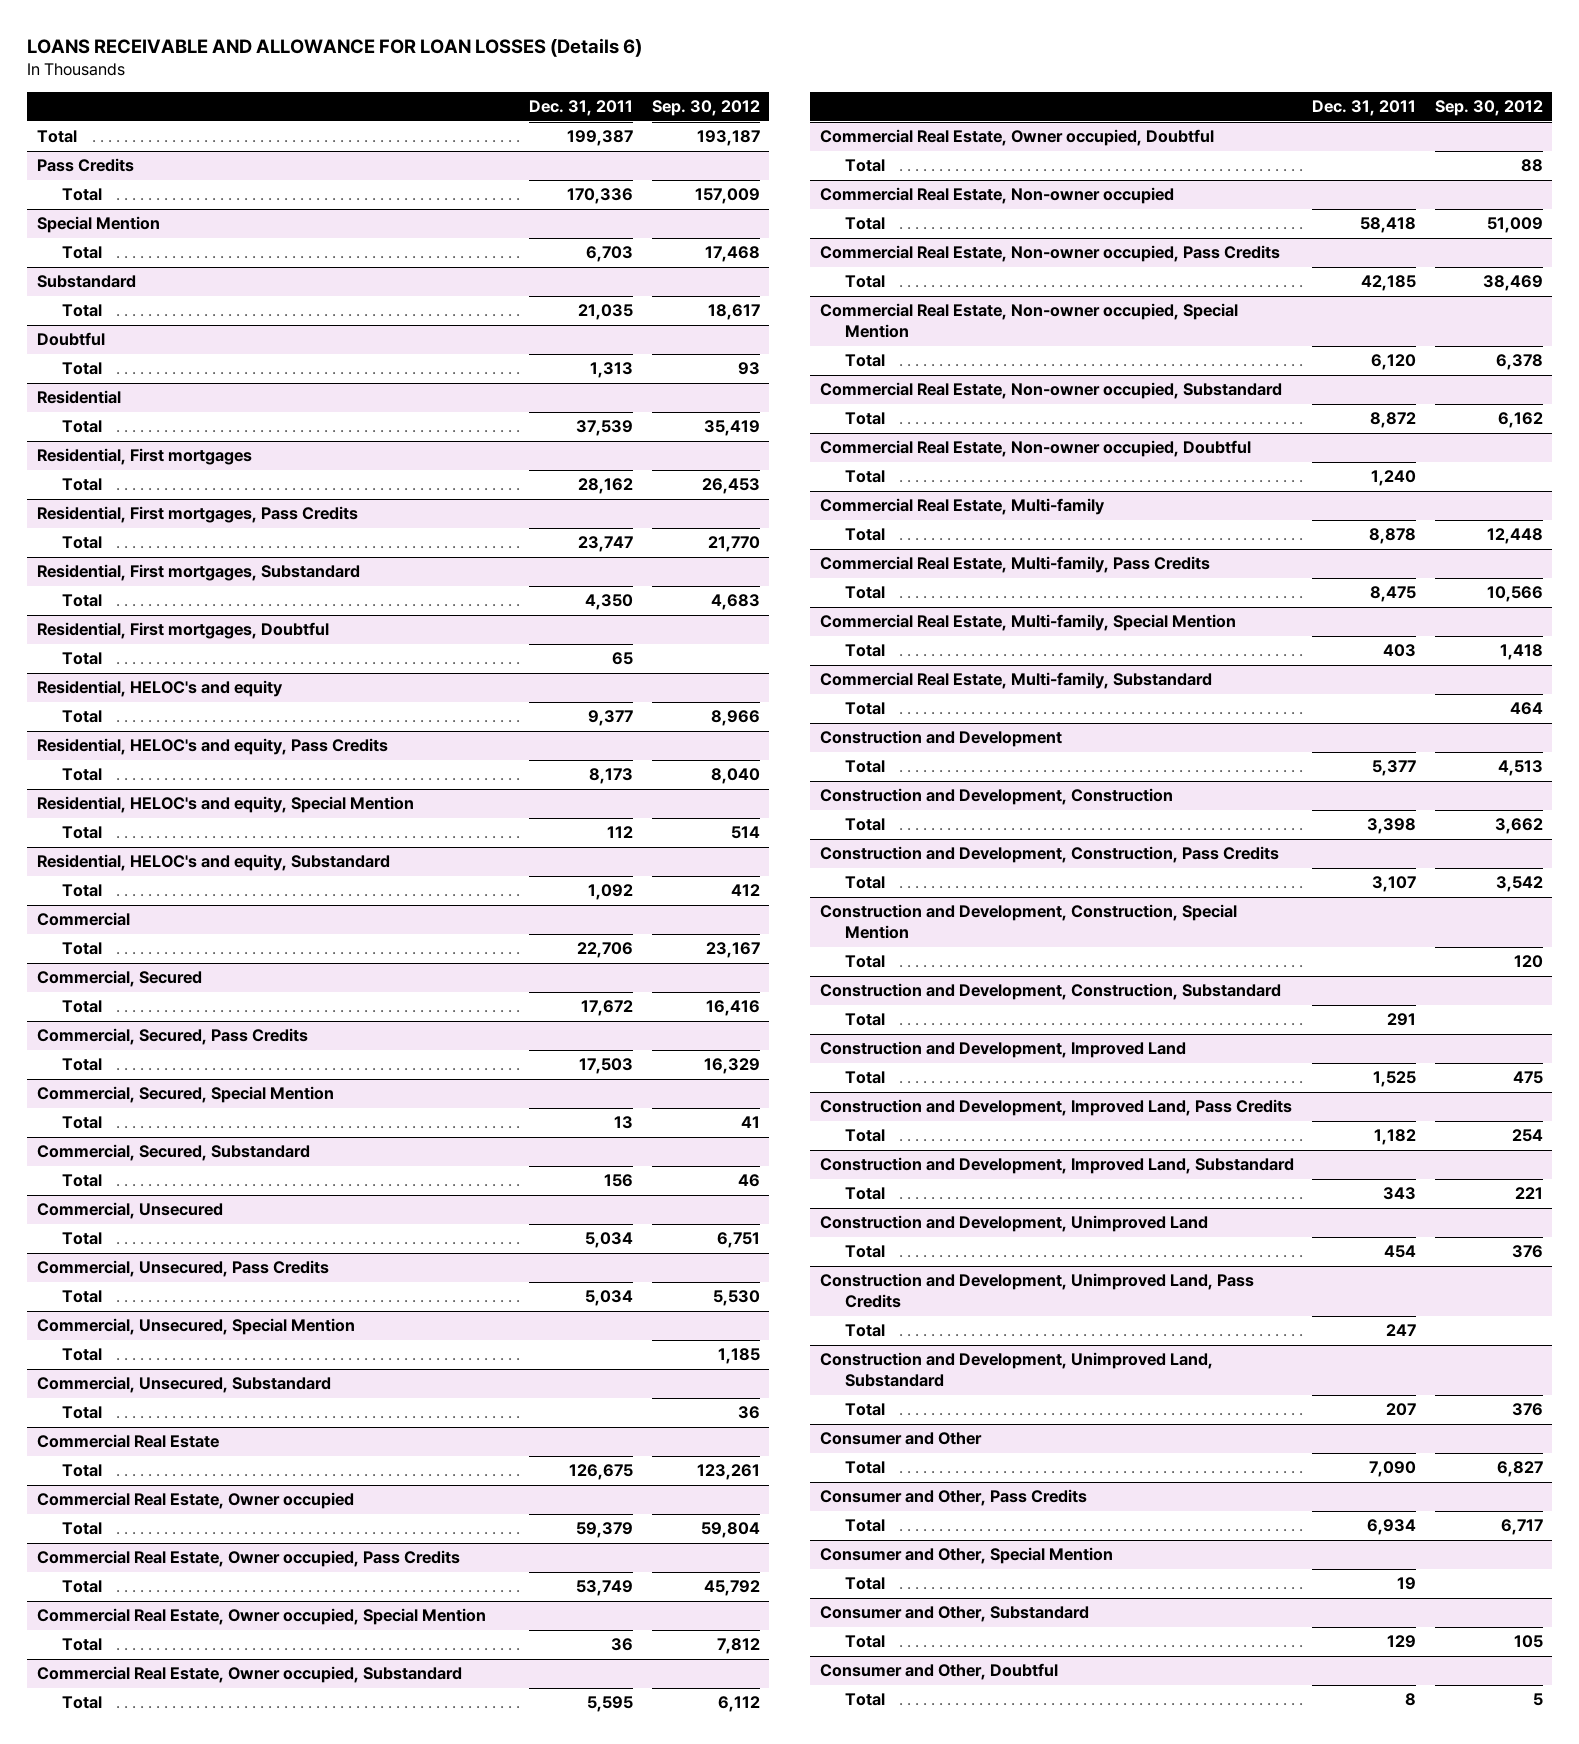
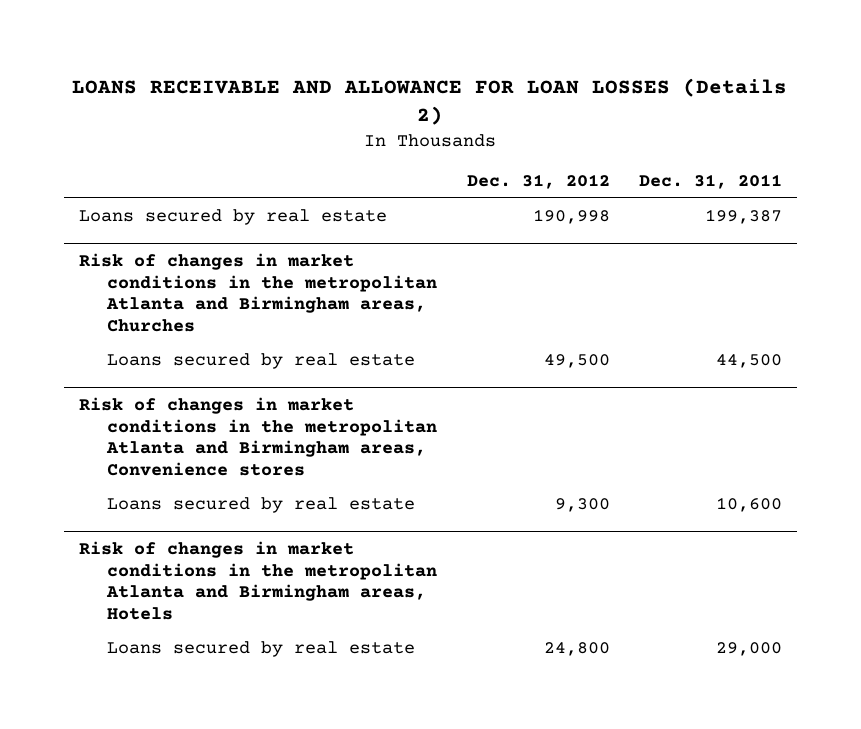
[27,38,643,58] LOANS RECEIVABLE AND ALLOWANCE FOR LOAN LOSSES (Details 6) -> [72,77,788,126] LOANS RECEIVABLE AND ALLOWANCE FOR LOAN LOSSES (Details 2)
[651,100,760,117] Sep. 30, 2012 -> none
none -> [466,174,610,190] Dec. 31, 2012
[36,158,134,173] Pass Credits -> none
[61,188,102,202] Total -> none
[36,216,160,234] Special Mention -> none
[61,246,102,260] Total -> none
[36,275,136,289] Substandard -> none
[61,304,102,318] Total -> none
[36,332,105,347] Doubtful -> none
[61,362,102,376] Total -> none
[36,390,121,405] Residential -> none
[61,420,102,434] Total -> none
[36,448,252,466] Residential, First mortgages -> none
[61,478,102,492] Total -> none
[36,506,358,524] Residential, First mortgages, Pass Credits -> none
[61,536,102,550] Total -> none
[36,564,360,582] Residential, First mortgages, Substandard -> none
[61,594,102,608] Total -> none
[36,622,329,640] Residential, First mortgages, Doubtful -> none
[61,652,102,666] Total -> none
[36,680,283,698] Residential, HELOC's and equity -> none
[61,710,102,724] Total -> none
[36,738,388,756] Residential, HELOC's and equity, Pass Credits -> none
[61,768,102,782] Total -> none
[36,796,414,814] Residential, HELOC's and equity, Special Mention -> none
[61,826,102,840] Total -> none
[36,854,390,872] Residential, HELOC's and equity, Substandard -> none
[61,884,102,898] Total -> none
[36,912,130,927] Commercial -> none
[61,942,102,956] Total -> none
[36,970,202,988] Commercial, Secured -> none
[61,1000,102,1014] Total -> none
[36,1028,308,1046] Commercial, Secured, Pass Credits -> none
[61,1058,102,1072] Total -> none
[36,1086,334,1104] Commercial, Secured, Special Mention -> none
[61,1116,102,1130] Total -> none
[36,1144,310,1162] Commercial, Secured, Substandard -> none
[61,1174,102,1188] Total -> none
[36,1202,223,1220] Commercial, Unsecured -> none
[61,1232,102,1246] Total -> none
[36,1260,329,1278] Commercial, Unsecured, Pass Credits -> none
[61,1290,102,1304] Total -> none
[36,1318,355,1336] Commercial, Unsecured, Special Mention -> none
[61,1348,102,1362] Total -> none
[36,1376,331,1394] Commercial, Unsecured, Substandard -> none
[61,1406,102,1420] Total -> none
[36,1434,219,1449] Commercial Real Estate -> none
[61,1464,102,1478] Total -> none
[36,1492,354,1510] Commercial Real Estate, Owner occupied -> none
[61,1522,102,1536] Total -> none
[36,1550,460,1568] Commercial Real Estate, Owner occupied, Pass Credits -> none
[61,1580,102,1594] Total -> none
[36,1608,486,1626] Commercial Real Estate, Owner occupied, Special Mention -> none
[61,1638,102,1652] Total -> none
[36,1666,462,1684] Commercial Real Estate, Owner occupied, Substandard -> none
[61,1696,102,1710] Total -> none
[819,129,1214,147] Commercial Real Estate, Owner occupied, Doubtful -> none
[844,159,885,173] Total -> none
[819,187,1174,205] Commercial Real Estate, Non-owner occupied -> none
[844,217,885,231] Total -> none
[819,245,1280,263] Commercial Real Estate, Non-owner occupied, Pass Credits -> none
[844,275,885,289] Total -> none
[819,303,1238,339] Commercial Real Estate, Non-owner occupied, Special Mention -> none
[844,354,885,368] Total -> none
[819,382,1282,400] Commercial Real Estate, Non-owner occupied, Substandard -> none
[844,412,885,426] Total -> none
[819,440,1251,458] Commercial Real Estate, Non-owner occupied, Doubtful -> none
[844,470,885,484] Total -> none
[819,498,1105,516] Commercial Real Estate, Multi-family -> none
[844,528,885,542] Total -> none
[819,556,1210,574] Commercial Real Estate, Multi-family, Pass Credits -> none
[844,586,885,600] Total -> none
[819,614,1236,632] Commercial Real Estate, Multi-family, Special Mention -> none
[844,644,885,658] Total -> none
[819,672,1212,690] Commercial Real Estate, Multi-family, Substandard -> none
[844,702,885,716] Total -> none
[819,730,1062,748] Construction and Development -> none
[844,760,885,774] Total -> none
[819,788,1173,806] Construction and Development, Construction -> none
[844,818,885,832] Total -> none
[819,846,1279,864] Construction and Development, Construction, Pass Credits -> none
[844,876,885,890] Total -> none
[819,904,1237,940] Construction and Development, Construction, Special Mention -> none
[844,955,885,969] Total -> none
[819,983,1281,1001] Construction and Development, Construction, Substandard -> none
[844,1013,885,1027] Total -> none
[819,1041,1186,1059] Construction and Development, Improved Land -> none
[844,1071,885,1085] Total -> none
[819,1099,1292,1117] Construction and Development, Improved Land, Pass Credits -> none
[844,1129,885,1143] Total -> none
[819,1157,1294,1175] Construction and Development, Improved Land, Substandard -> none
[844,1187,885,1201] Total -> none
[819,1215,1208,1233] Construction and Development, Unimproved Land -> none
[844,1245,885,1259] Total -> none
[819,1273,1254,1309] Construction and Development, Unimproved Land, Pass Credits -> none
[844,1324,885,1338] Total -> none
[819,1352,1213,1388] Construction and Development, Unimproved Land, Substandard -> none
[844,1403,885,1417] Total -> none
[819,1432,982,1446] Consumer and Other -> none
[844,1461,885,1475] Total -> none
[819,1489,1087,1507] Consumer and Other, Pass Credits -> none
[844,1519,885,1533] Total -> none
[819,1547,1113,1565] Consumer and Other, Special Mention -> none
[844,1577,885,1591] Total -> none
[819,1606,1089,1623] Consumer and Other, Substandard -> none
[844,1635,885,1649] Total -> none
[819,1663,1058,1681] Consumer and Other, Doubtful -> none
[844,1693,885,1707] Total -> none
[36,130,77,144] Total -> [78,209,387,226] Loans secured by real estate
none -> [78,253,437,333] Risk of changes in market conditions in the metropolitan Atlanta and Birmingham areas, Churches
none -> [106,353,415,370] Loans secured by real estate
none -> [78,397,437,477] Risk of changes in market conditions in the metropolitan Atlanta and Birmingham areas, Convenience stores
none -> [106,497,415,514] Loans secured by real estate
none -> [78,541,437,621] Risk of changes in market conditions in the metropolitan Atlanta and Birmingham areas, Hotels
none -> [106,641,415,658] Loans secured by real estate

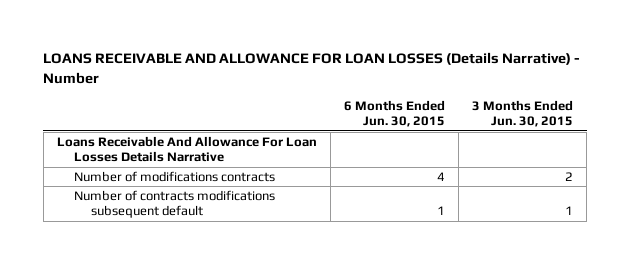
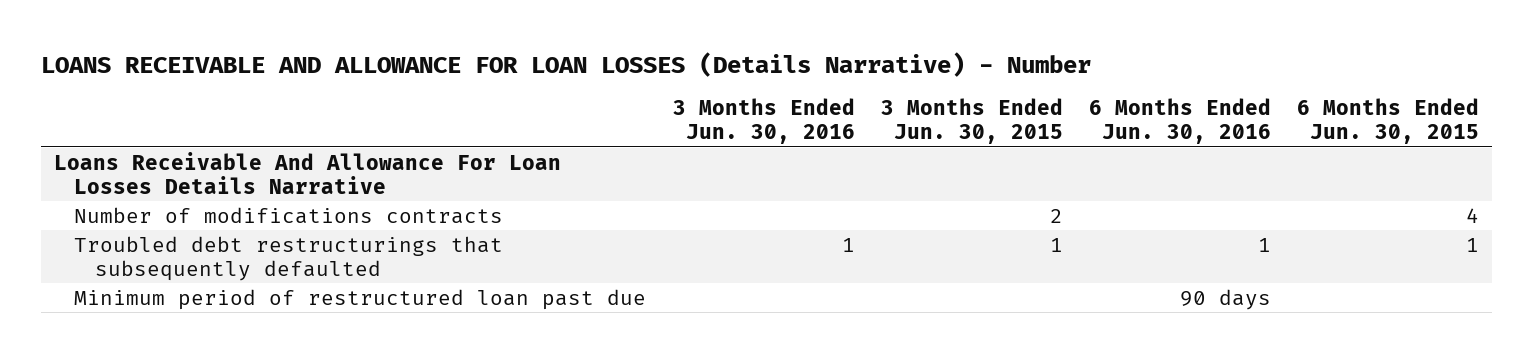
none -> [672,98,855,145] 3 Months Ended Jun. 30, 2016
none -> [1088,98,1271,145] 6 Months Ended Jun. 30, 2016
[73,189,275,219] Number of contracts modifications subsequent default -> [74,235,504,281] Troubled debt restructurings that subsequently defaulted
none -> [74,288,647,310] Minimum period of restructured loan past due

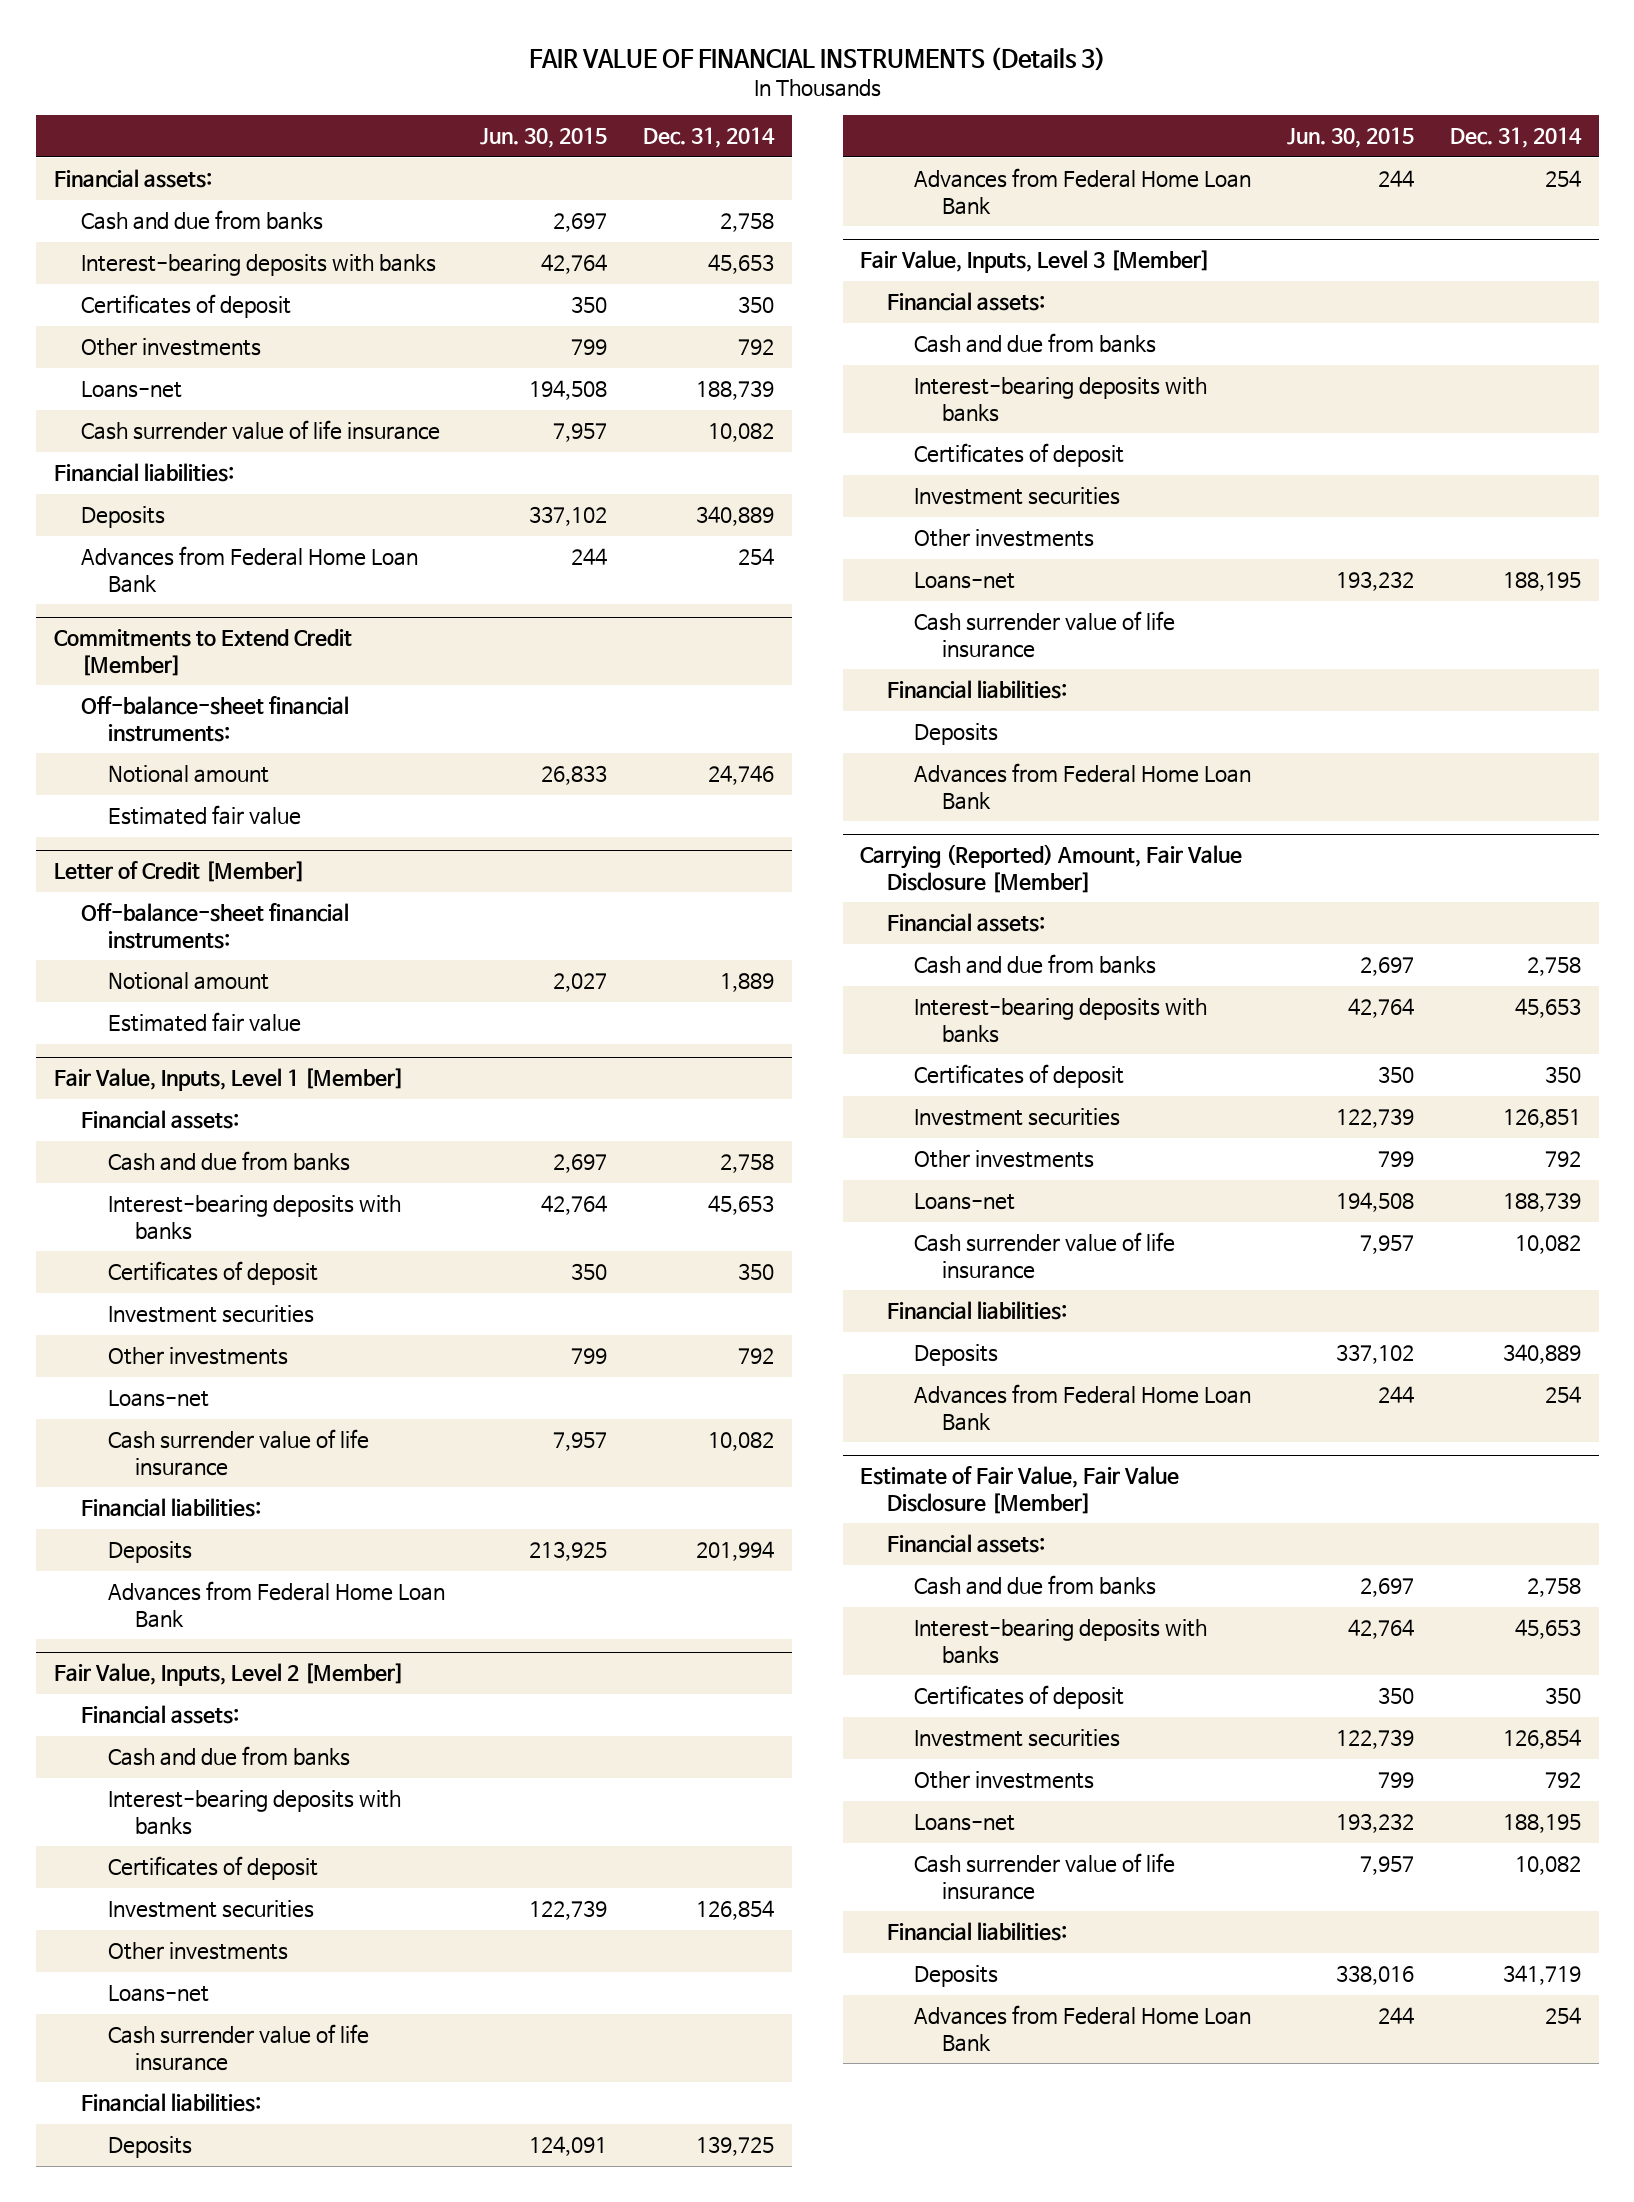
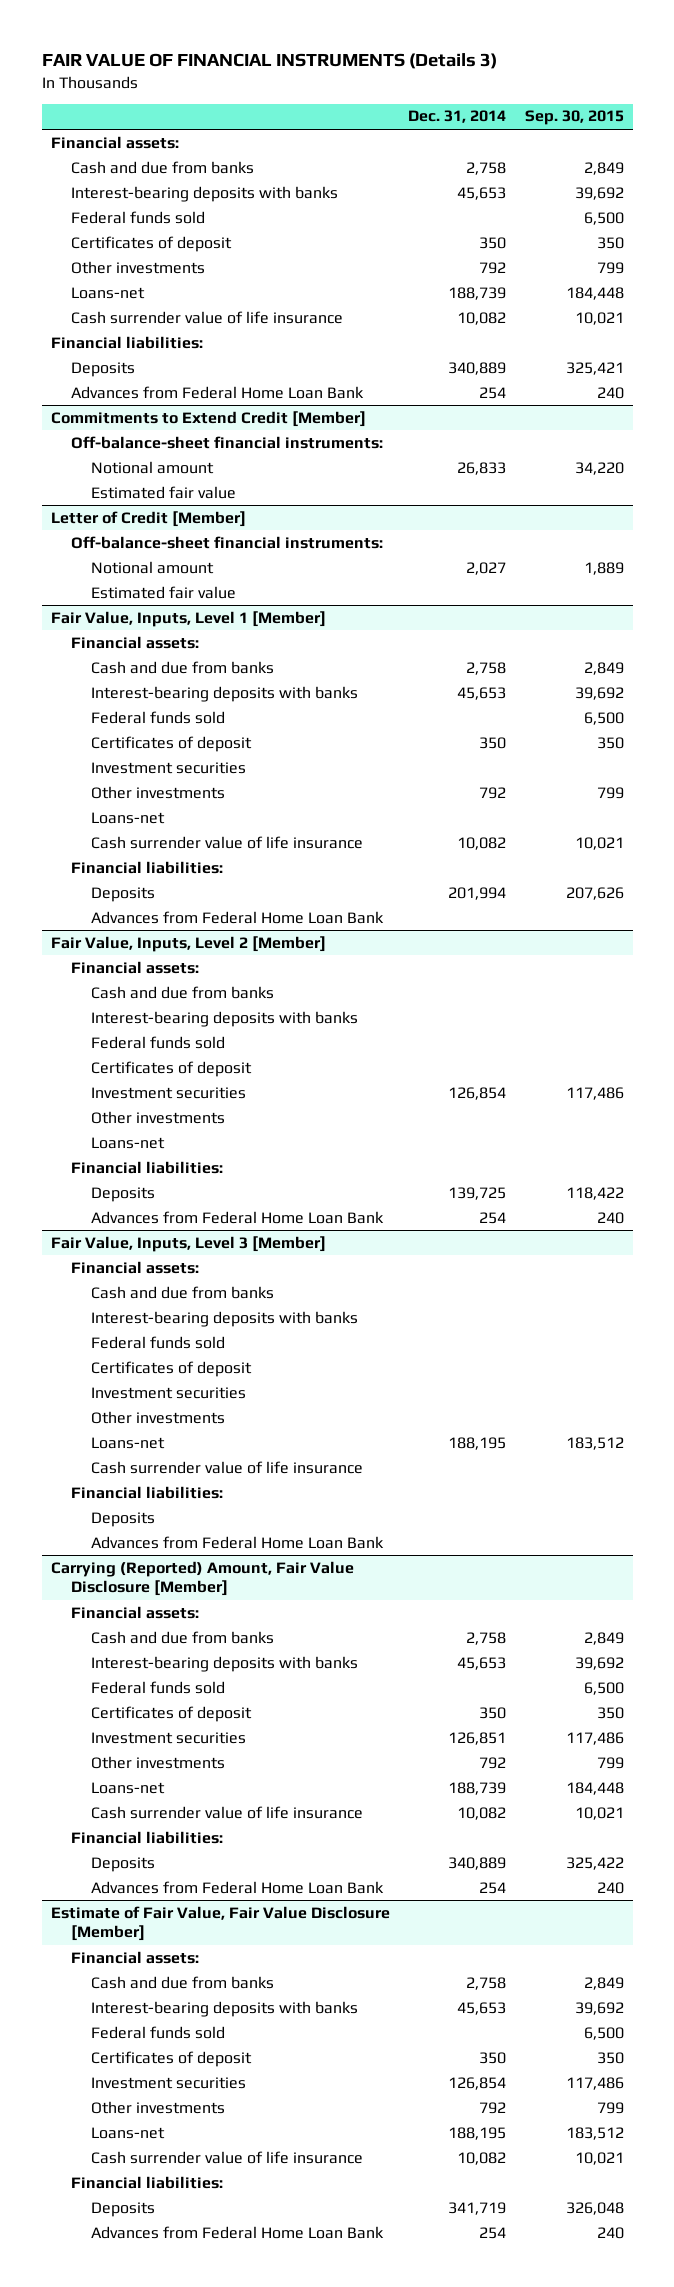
[480,127,608,149] Jun. 30, 2015 -> none
none -> [524,110,624,126] Sep. 30, 2015
none -> [71,210,206,224] Federal funds sold
[707,765,774,786] 24,746 -> [457,461,507,475] 26,833
[719,973,774,993] 1,889 -> [466,561,507,575] 2,027
none -> [91,710,226,724] Federal funds sold
none -> [91,1035,226,1049] Federal funds sold
[107,2024,369,2071] Cash surrender value of life insurance -> none
none -> [91,1335,226,1349] Federal funds sold
none -> [91,1680,226,1694] Federal funds sold
none -> [91,2025,226,2039] Federal funds sold

